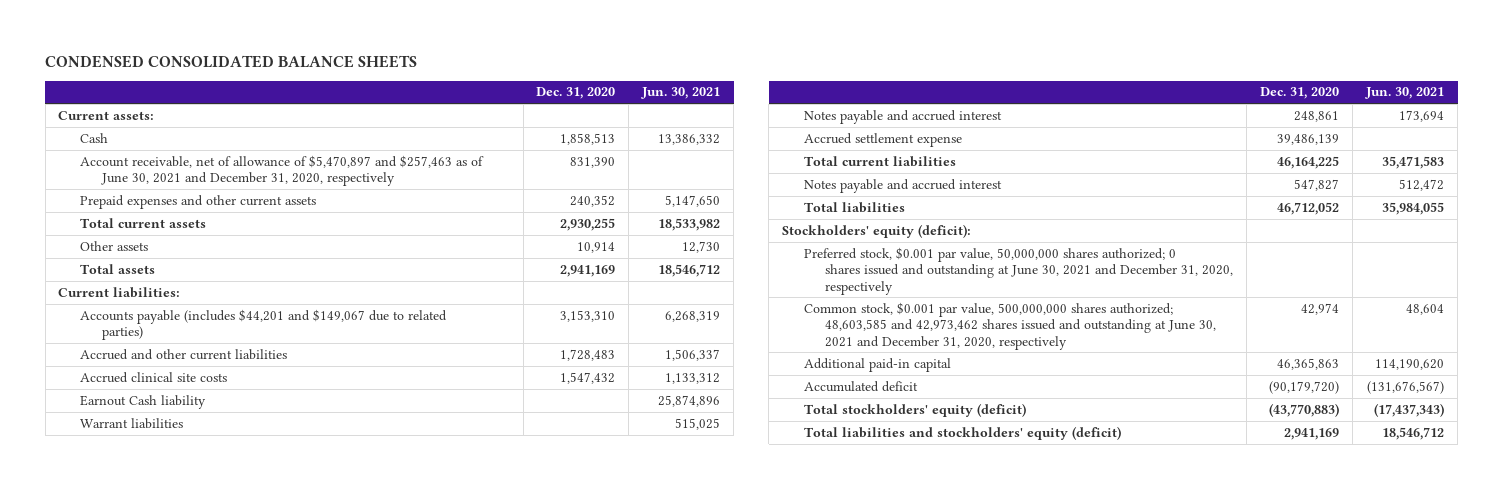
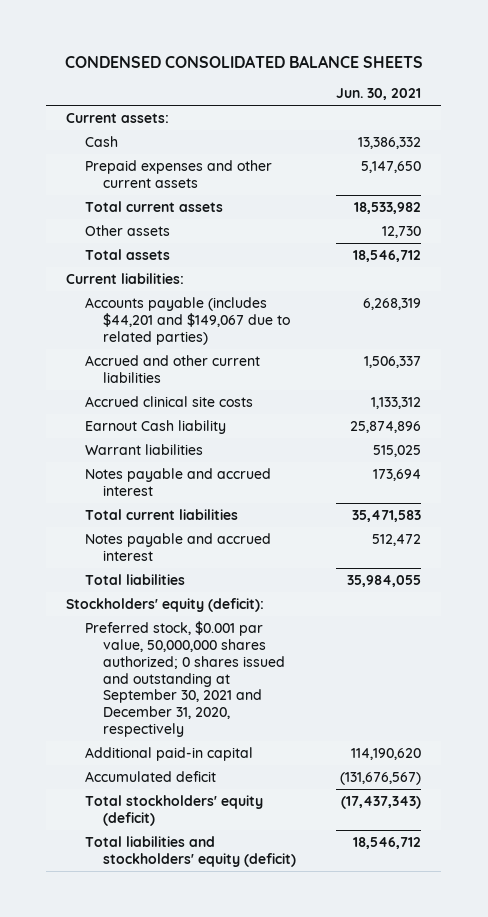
[536,87,616,100] Dec. 31, 2020 -> none
[80,154,485,187] Account receivable, net of allowance of $5,470,897 and $257,463 as of June 30, 2021 and December 31, 2020, respectively -> none
[803,132,962,147] Accrued settlement expense -> none
[803,301,1217,350] Common stock, $0.001 par value, 500,000,000 shares authorized; 48,603,585 and 42,973,462 shares issued and outstanding at June 30, 2021 and December 31, 2020, respectively -> none
[803,246,1234,295] Preferred stock, $0.001 par value, 50,000,000 shares authorized; 0 shares issued and outstanding at June 30, 2021 and December 31, 2020, respectively -> [84,620,286,738] Preferred stock, $0.001 par value, 50,000,000 shares authorized; 0 shares issued and outstanding at September 30, 2021 and December 31, 2020, respectively

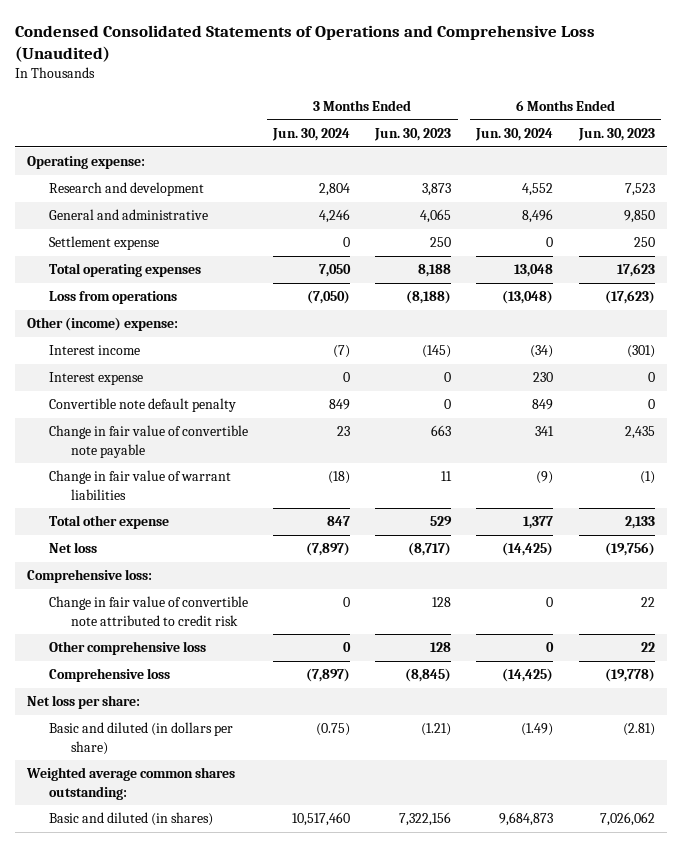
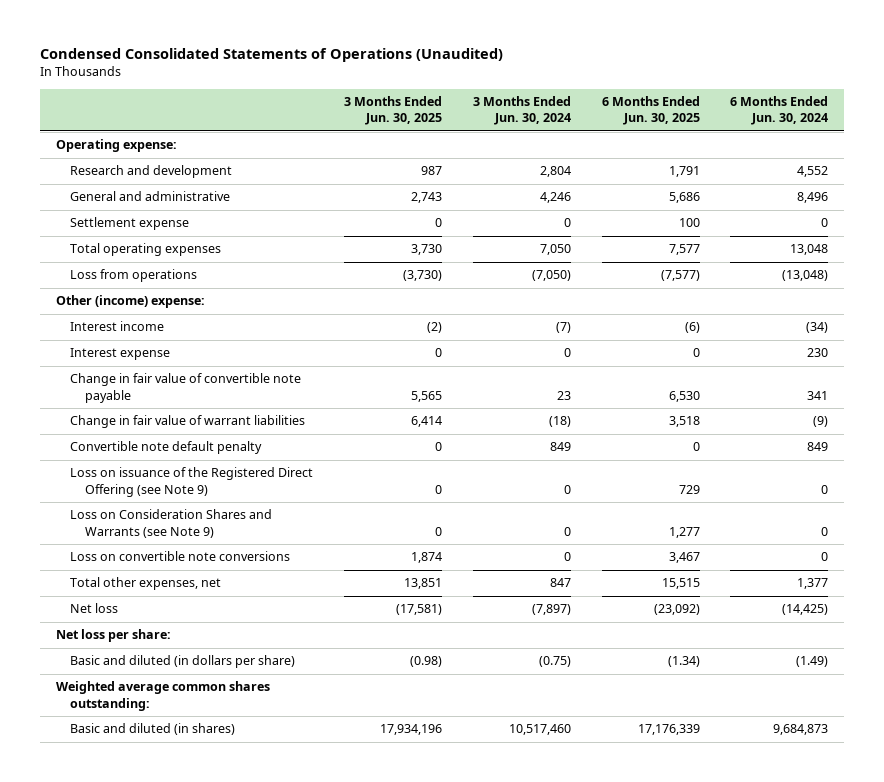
[14,24,595,63] Condensed Consolidated Statements of Operations and Comprehensive Loss (Unaudited) -> [40,48,504,63] Condensed Consolidated Statements of Operations (Unaudited)
[374,127,452,141] Jun. 30, 2023 -> none
[577,127,655,141] Jun. 30, 2023 -> none
none -> [344,95,443,126] 3 Months Ended Jun. 30, 2025
none -> [601,95,700,126] 6 Months Ended Jun. 30, 2025
[49,398,237,413] Convertible note default penalty -> [70,441,263,455] Convertible note default penalty
none -> [70,467,314,497] Loss on issuance of the Registered Direct Offering (see Note 9)
none -> [70,509,273,538] Loss on Consideration Shares and Warrants (see Note 9)
none -> [70,551,291,562] Loss on convertible note conversions
[49,515,170,530] Total other expense -> [70,577,222,591] Total other expenses, net
[27,569,153,584] Comprehensive loss: -> none
[49,596,249,626] Change in fair value of convertible note attributed to credit risk -> none
[49,641,207,656] Other comprehensive loss -> none
[49,668,171,683] Comprehensive loss -> none

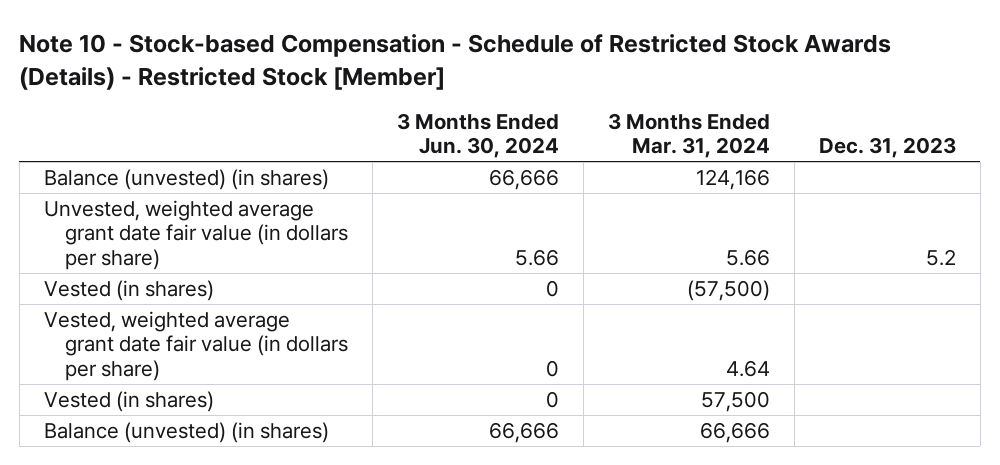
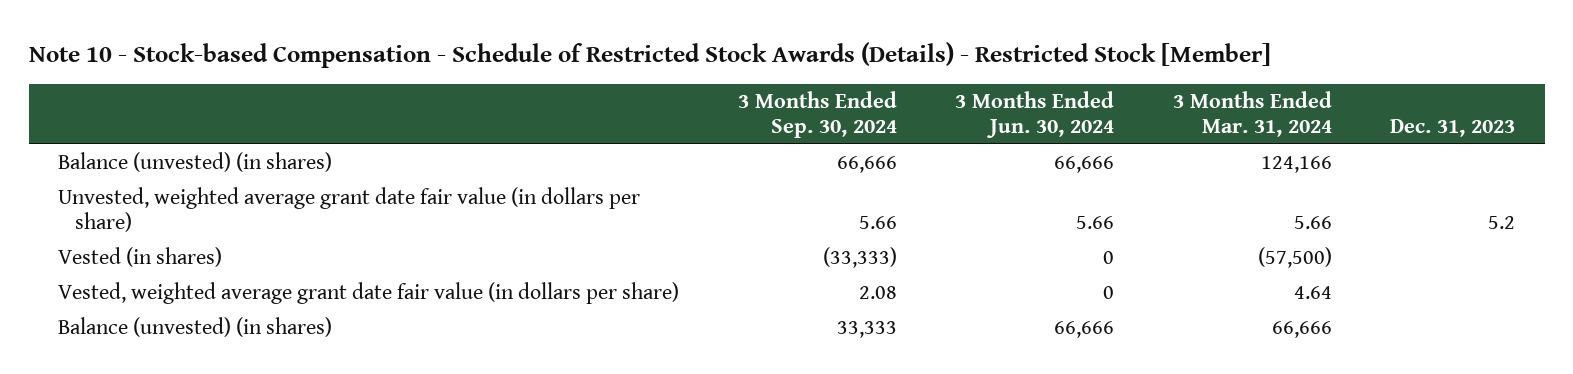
none -> [737,90,897,138] 3 Months Ended Sep. 30, 2024
[43,390,214,412] Vested (in shares) -> none

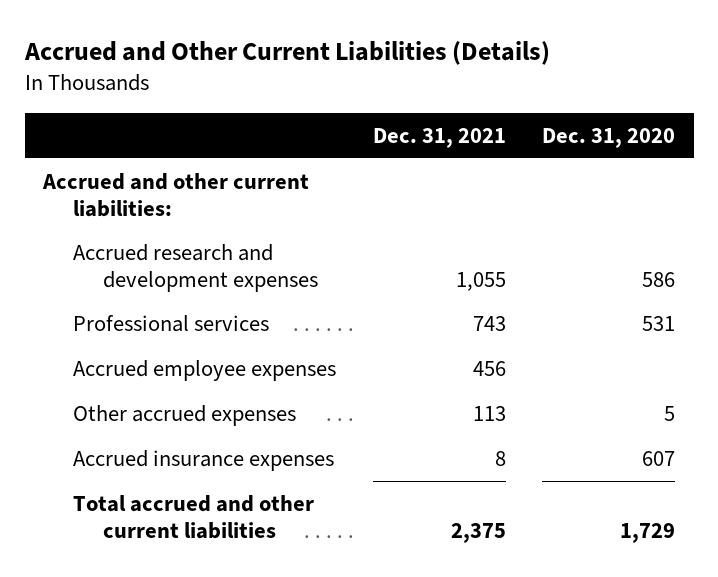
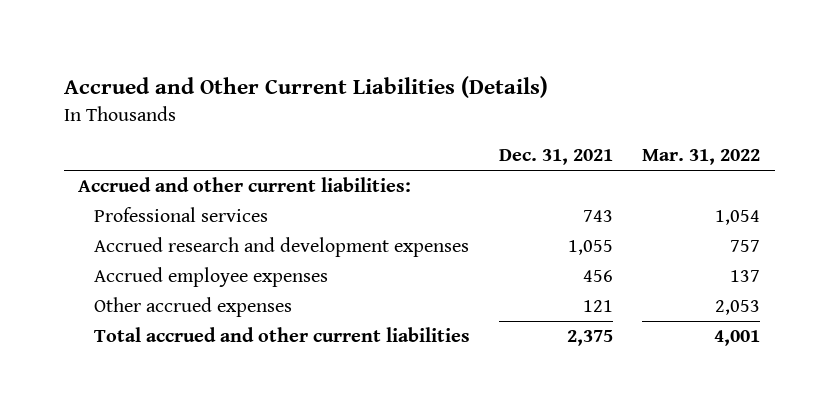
[542,127,676,148] Dec. 31, 2020 -> none
none -> [642,149,761,166] Mar. 31, 2022
[73,243,319,292] Accrued research and development expenses -> [94,237,470,258] Accrued research and development expenses
[73,449,335,471] Accrued insurance expenses -> none
[472,405,506,421] 113 -> [583,300,614,313] 121

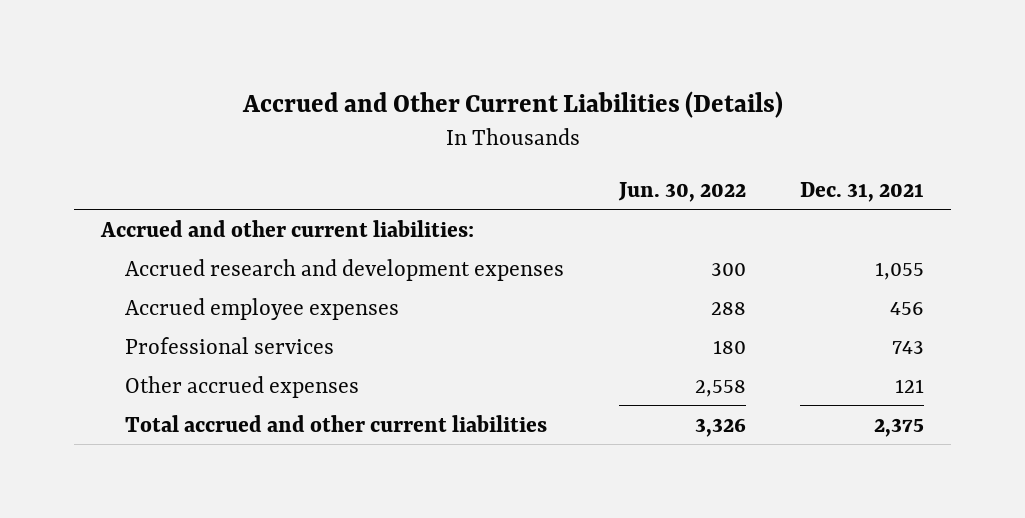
[642,149,761,166] Mar. 31, 2022 -> none
none -> [617,181,746,202] Jun. 30, 2022
[94,207,269,223] Professional services -> [125,336,335,354] Professional services

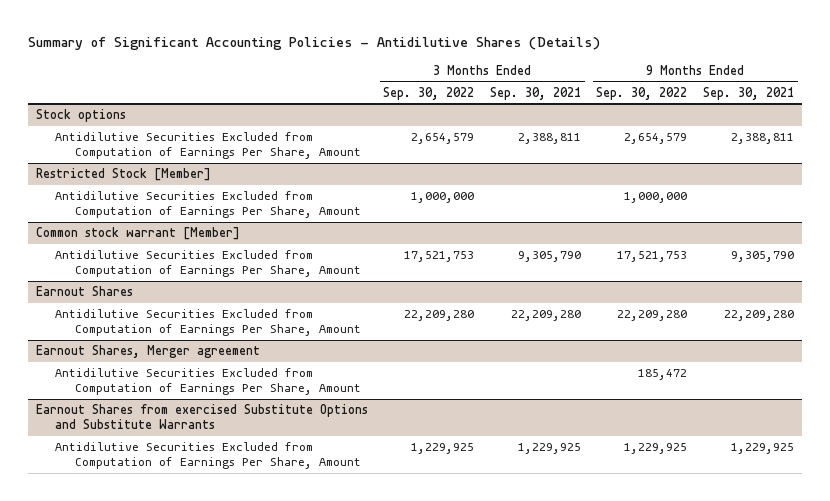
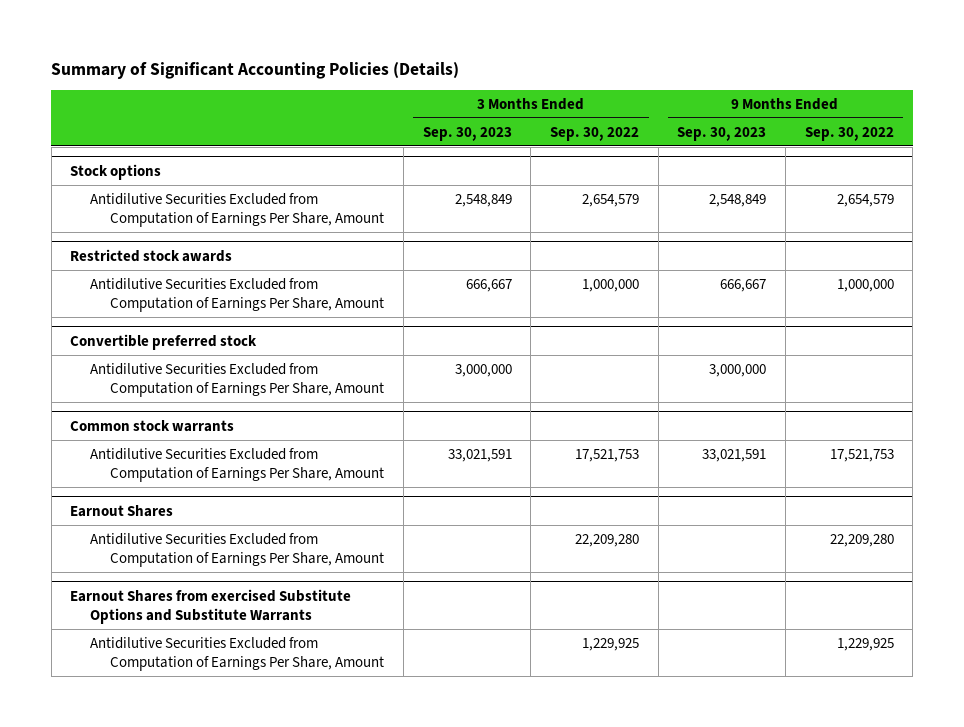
[28,37,601,51] Summary of Significant Accounting Policies - Antidilutive Shares (Details) -> [51,61,460,79] Summary of Significant Accounting Policies (Details)
[489,86,581,100] Sep. 30, 2021 -> none
[702,86,794,100] Sep. 30, 2021 -> none
none -> [422,126,512,141] Sep. 30, 2023
none -> [677,126,767,141] Sep. 30, 2023
[35,168,211,182] Restricted Stock [Member] -> [70,248,233,262] Restricted stock awards
none -> [70,333,258,350] Convertible preferred stock
none -> [90,362,385,398] Antidilutive Securities Excluded from Computation of Earnings Per Share, Amount
[35,227,240,241] Common stock warrant [Member] -> [70,419,235,432] Common stock warrants
[35,345,260,359] Earnout Shares, Merger agreement -> none
[55,368,361,396] Antidilutive Securities Excluded from Computation of Earnings Per Share, Amount -> none

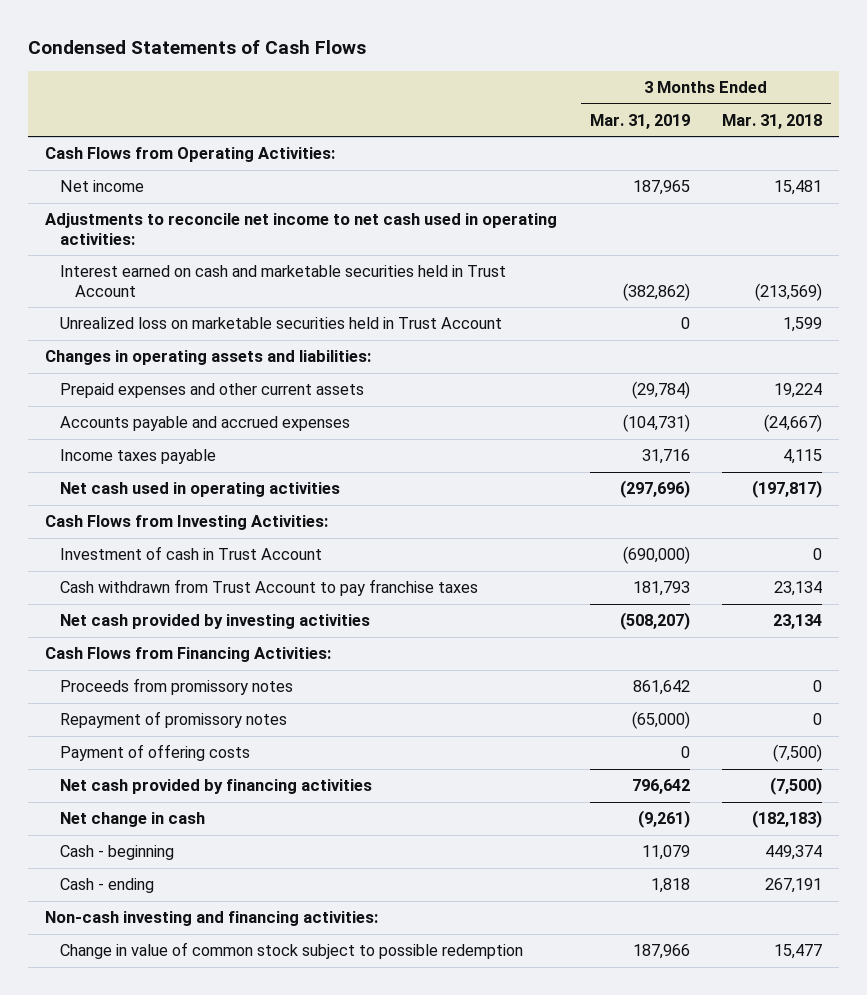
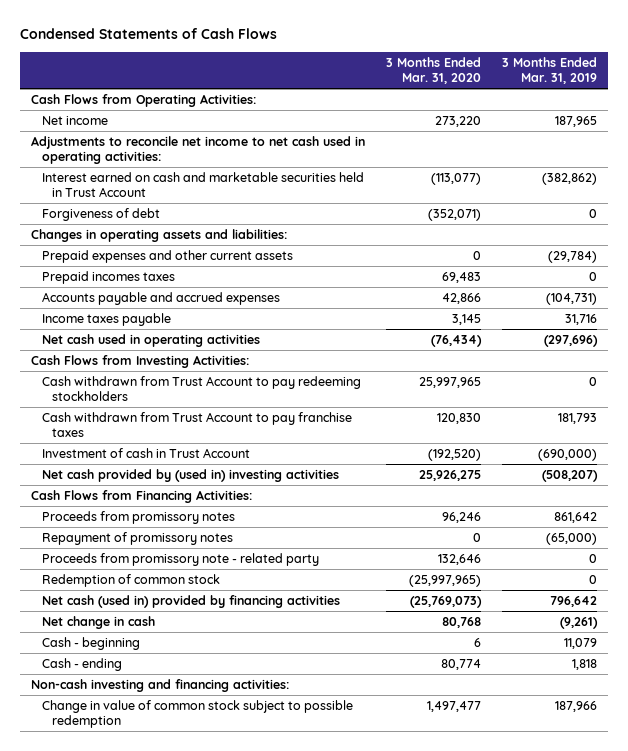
[722,113,823,129] Mar. 31, 2018 -> none
none -> [386,56,482,84] 3 Months Ended Mar. 31, 2020
[59,317,502,330] Unrealized loss on marketable securities held in Trust Account -> none
none -> [41,207,160,221] Forgiveness of debt
none -> [41,270,175,284] Prepaid incomes taxes
none -> [41,375,361,402] Cash withdrawn from Trust Account to pay redeeming stockholders
[59,546,322,561] Investment of cash in Trust Account -> [41,447,250,458] Investment of cash in Trust Account
[59,614,370,630] Net cash provided by investing activities -> [41,468,339,482] Net cash provided by (used in) investing activities
[59,744,250,762] Payment of offering costs -> none
none -> [41,552,319,566] Proceeds from promissory note - related party
none -> [41,573,220,587] Redemption of common stock
[59,779,372,795] Net cash provided by financing activities -> [41,594,340,608] Net cash (used in) provided by financing activities

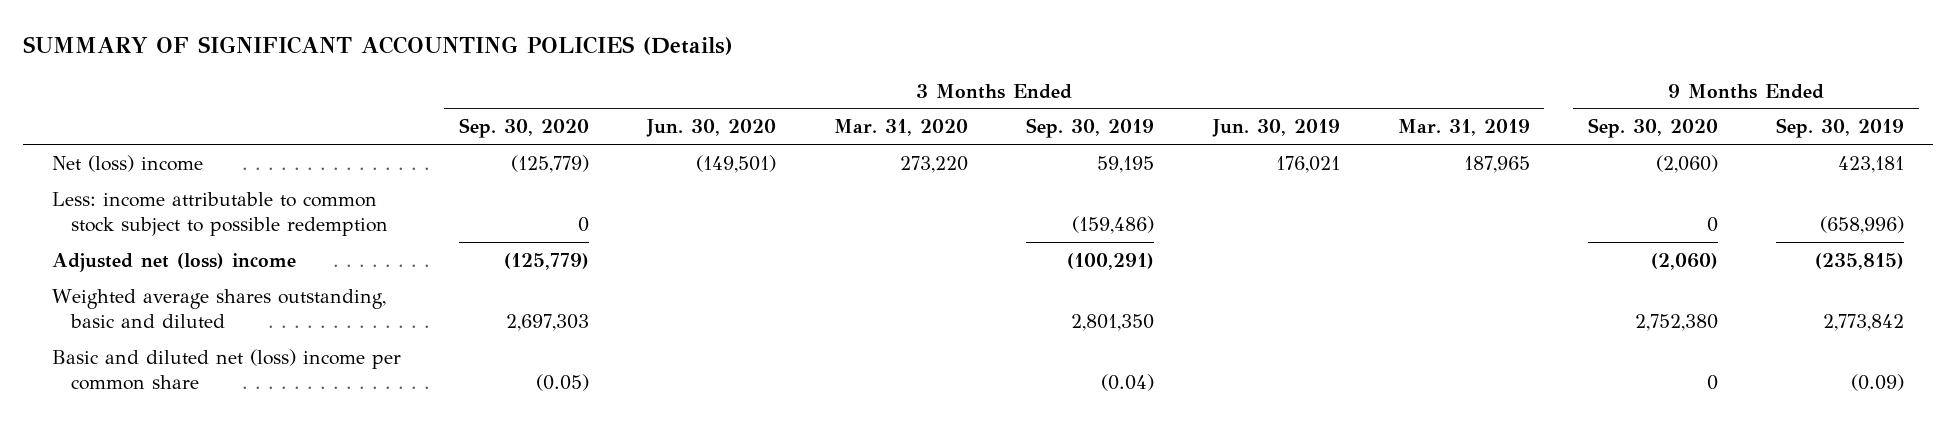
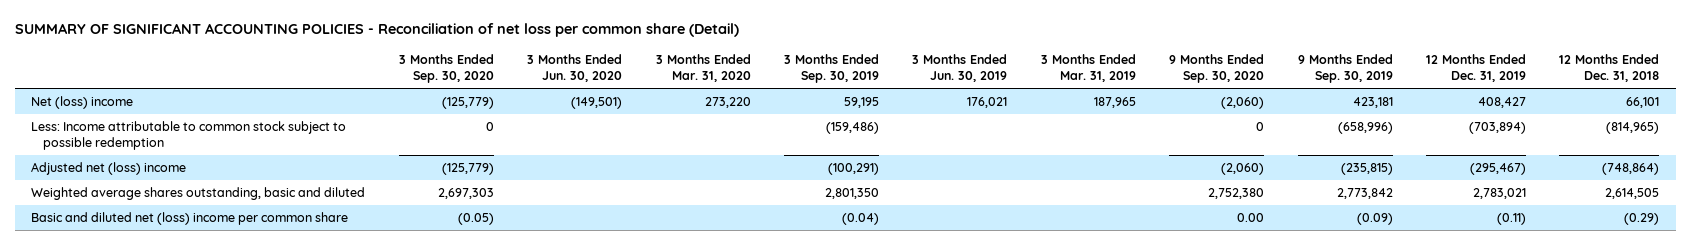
[22,36,733,56] SUMMARY OF SIGNIFICANT ACCOUNTING POLICIES (Details) -> [14,23,739,38] SUMMARY OF SIGNIFICANT ACCOUNTING POLICIES - Reconciliation of net loss per common share (Detail)
none -> [1426,54,1527,82] 12 Months Ended Dec. 31, 2019
none -> [1559,54,1660,82] 12 Months Ended Dec. 31, 2018
[51,191,388,236] Less: income attributable to common stock subject to possible redemption -> [31,121,347,150] Less: Income attributable to common stock subject to possible redemption
[1706,374,1718,390] 0 -> [1237,213,1265,223] 0.00

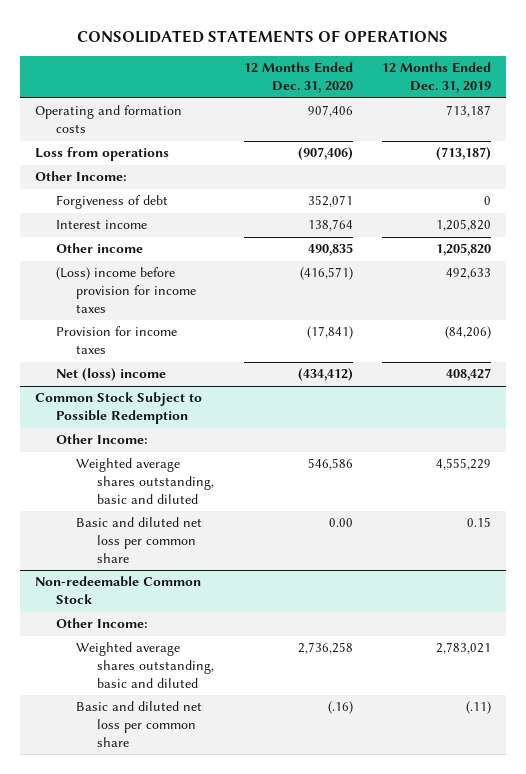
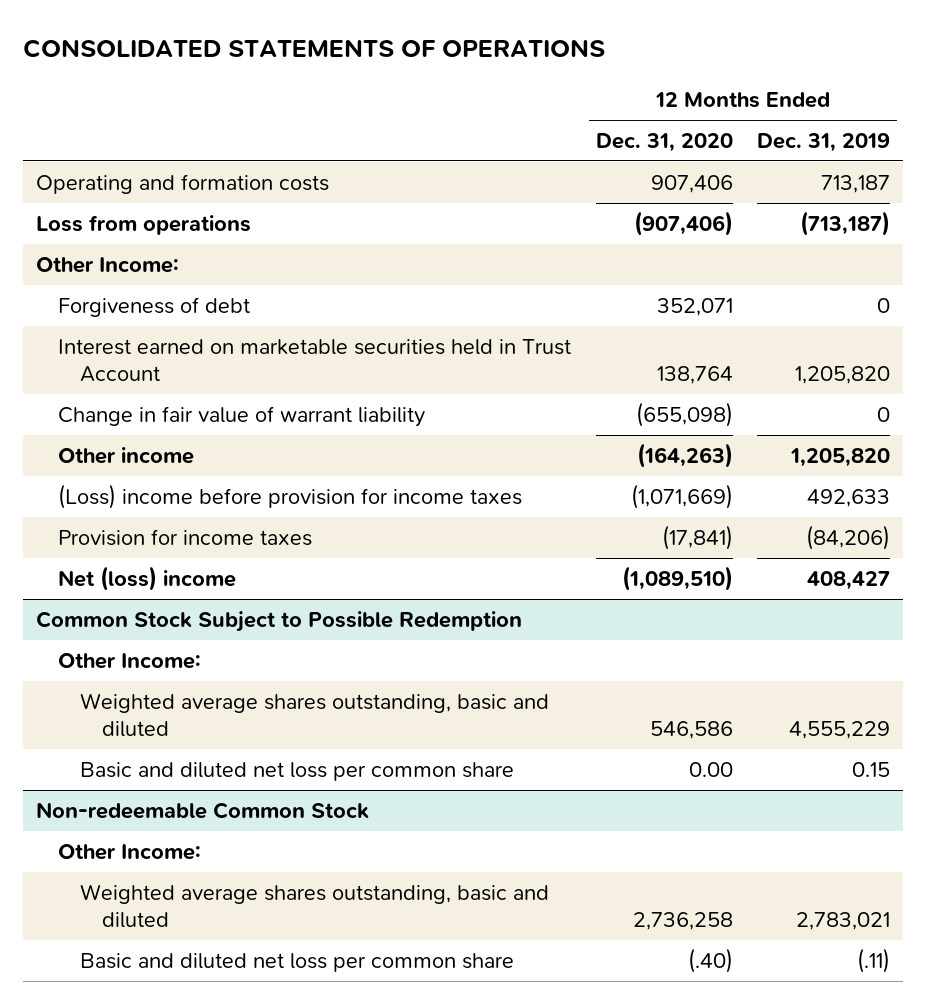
[55,220,147,230] Interest income -> [57,338,571,383] Interest earned on marketable securities held in Trust Account
none -> [57,405,425,427] Change in fair value of warrant liability
[307,243,353,257] 490,835 -> [636,442,733,468] (164,263)
[299,267,353,281] (416,571) -> [630,483,733,509] (1,071,669)
[297,368,353,382] (434,412) -> [621,565,733,591] (1,089,510)
[327,701,353,715] (.16) -> [687,947,733,973] (.40)

